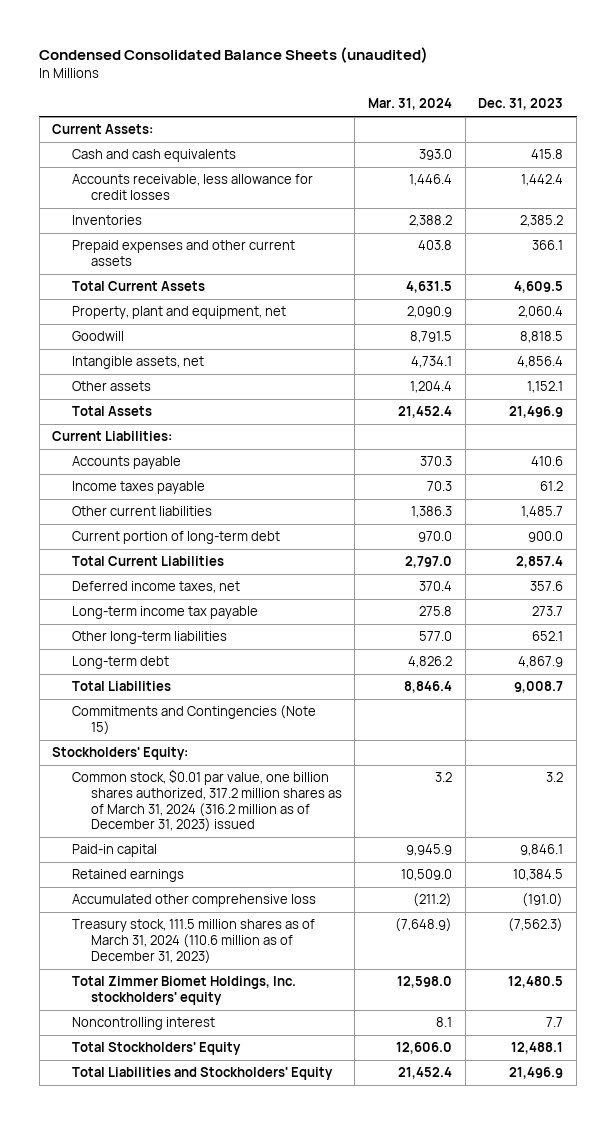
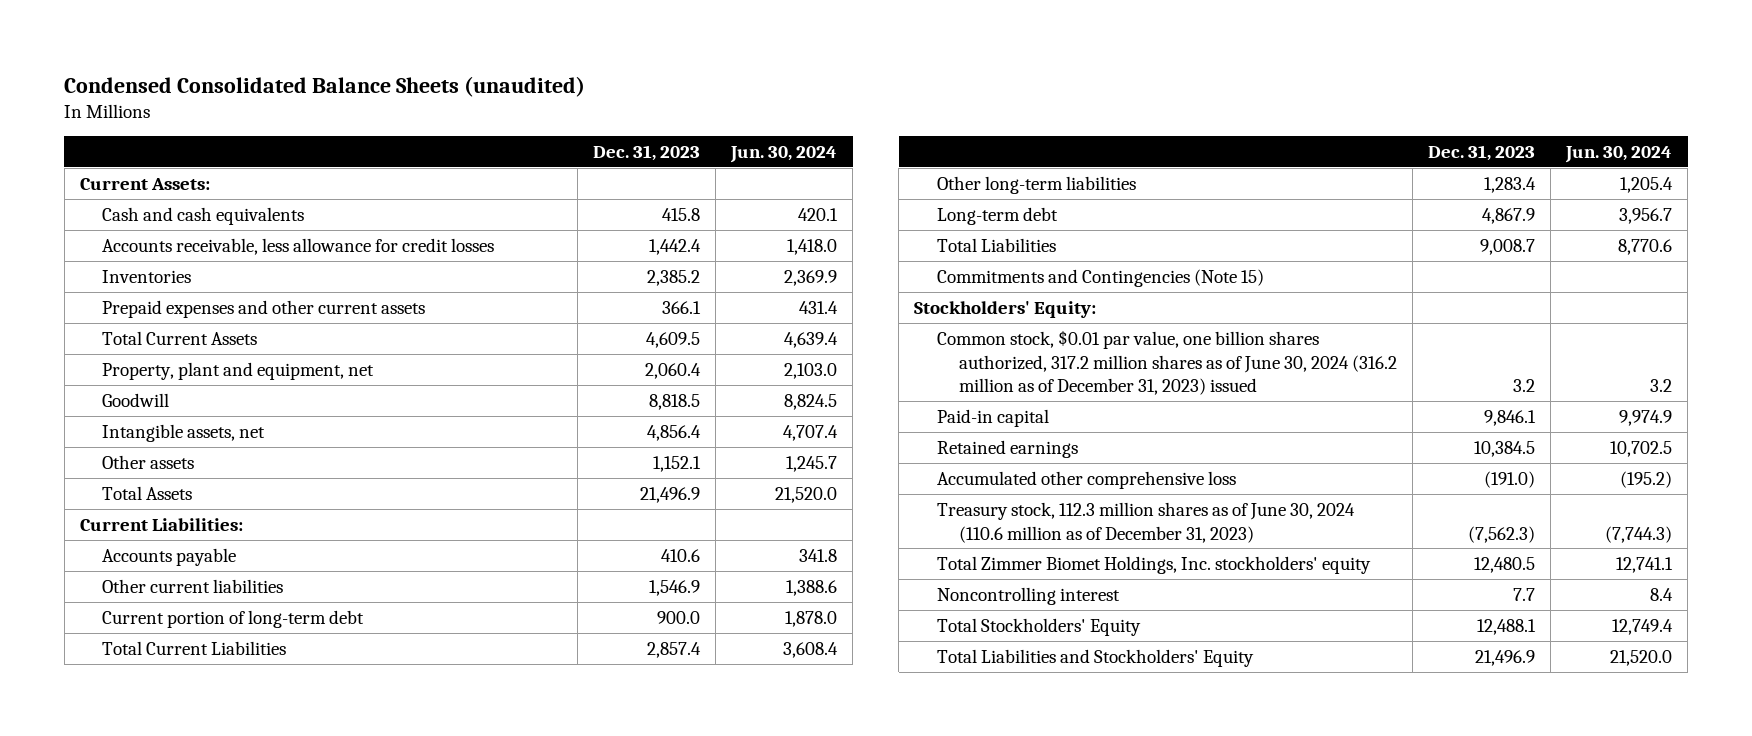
[367,98,452,111] Mar. 31, 2024 -> none
none -> [730,145,838,163] Jun. 30, 2024
[71,481,205,495] Income taxes payable -> none
[521,506,564,519] 1,485.7 -> [649,579,701,596] 1,546.9
[71,581,240,594] Deferred income taxes, net -> none
[71,606,258,620] Long-term income tax payable -> none
[532,631,564,642] 652.1 -> [1484,176,1537,193] 1,283.4
[71,769,342,833] Common stock, $0.01 par value, one billion shares authorized, 317.2 million shares as of March 31, 2024 (316.2 million as of December 31, 2023) issued -> [936,329,1398,396] Common stock, $0.01 par value, one billion shares authorized, 317.2 million shares as of June 30, 2024 (316.2 million as of December 31, 2023) issued
[71,919,315,964] Treasury stock, 111.5 million shares as of March 31, 2024 (110.6 million as of December 31, 2023) -> [936,501,1355,543] Treasury stock, 112.3 million shares as of June 30, 2024 (110.6 million as of December 31, 2023)

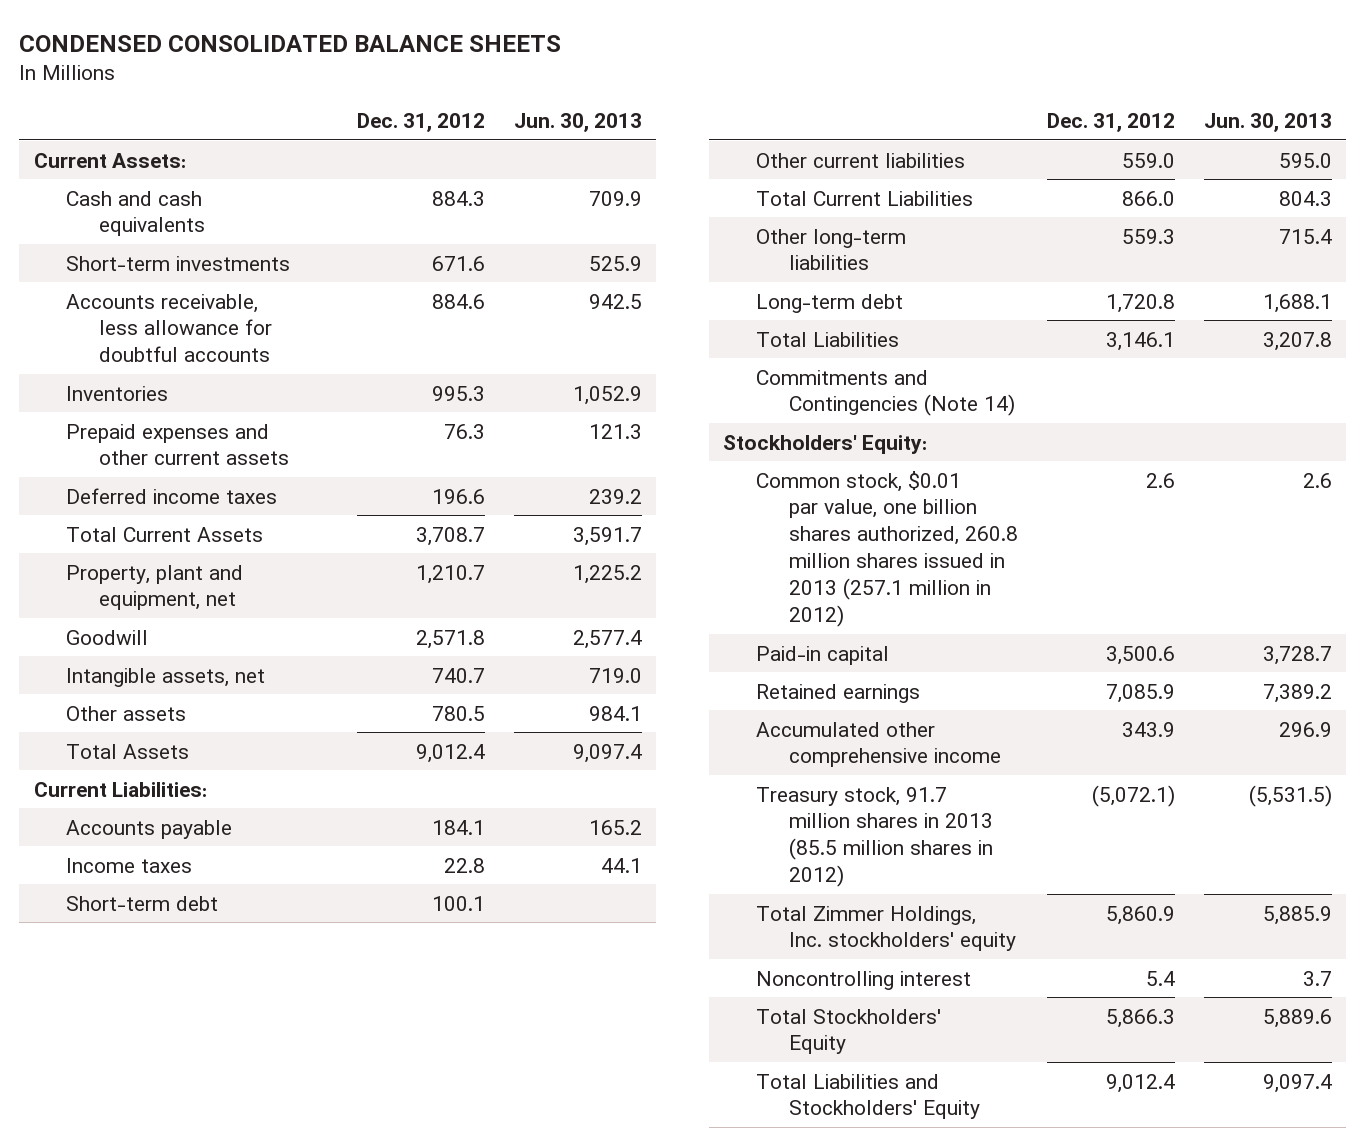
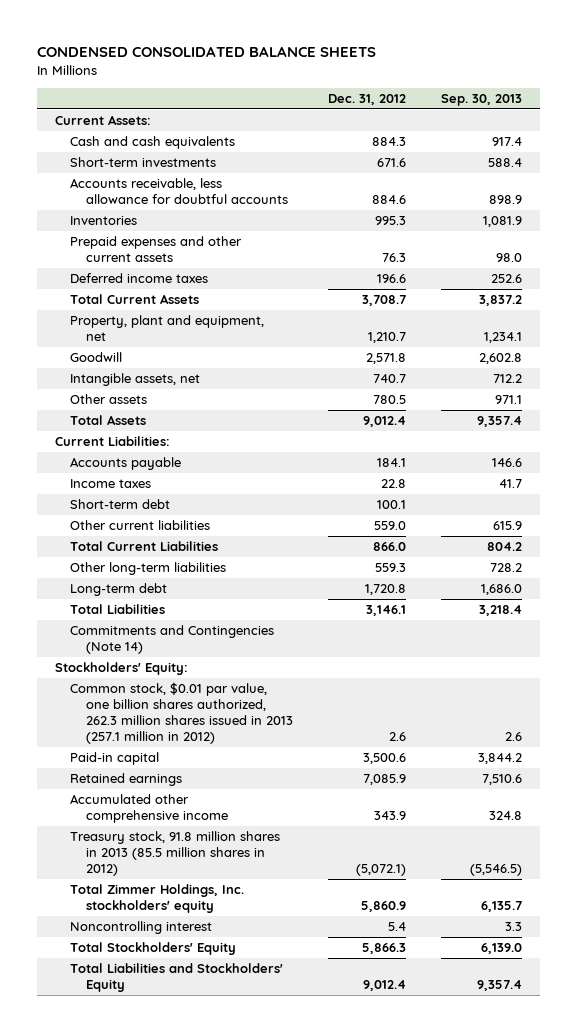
[513,112,642,132] Jun. 30, 2013 -> none
none -> [441,93,523,106] Sep. 30, 2013
[756,470,1018,627] Common stock, $0.01 par value, one billion shares authorized, 260.8 million shares issued in 2013 (257.1 million in 2012) -> [70,682,294,744] Common stock, $0.01 par value, one billion shares authorized, 262.3 million shares issued in 2013 (257.1 million in 2012)
[756,786,993,888] Treasury stock, 91.7 million shares in 2013 (85.5 million shares in 2012) -> [70,831,281,876] Treasury stock, 91.8 million shares in 2013 (85.5 million shares in 2012)

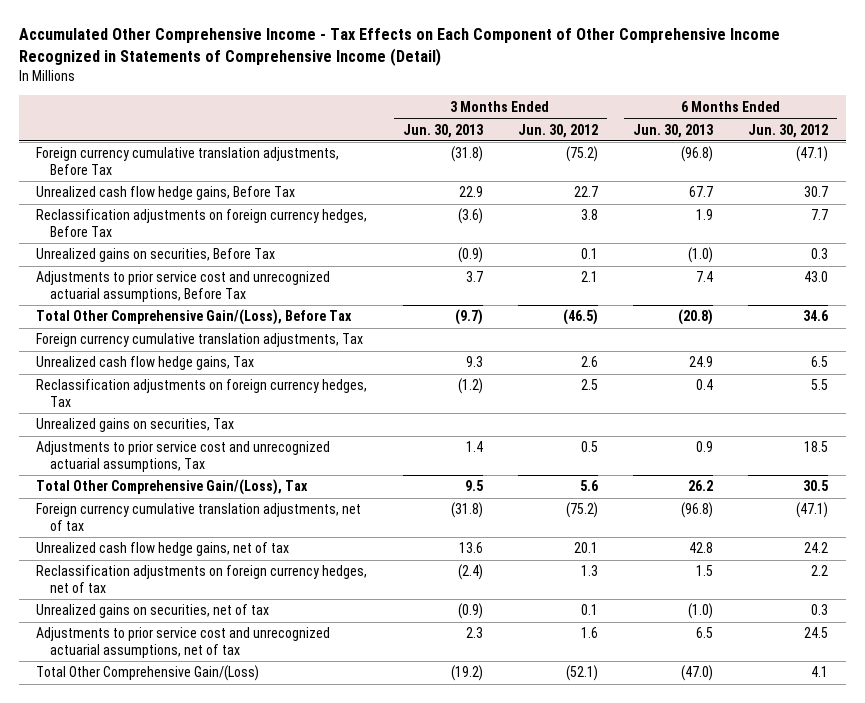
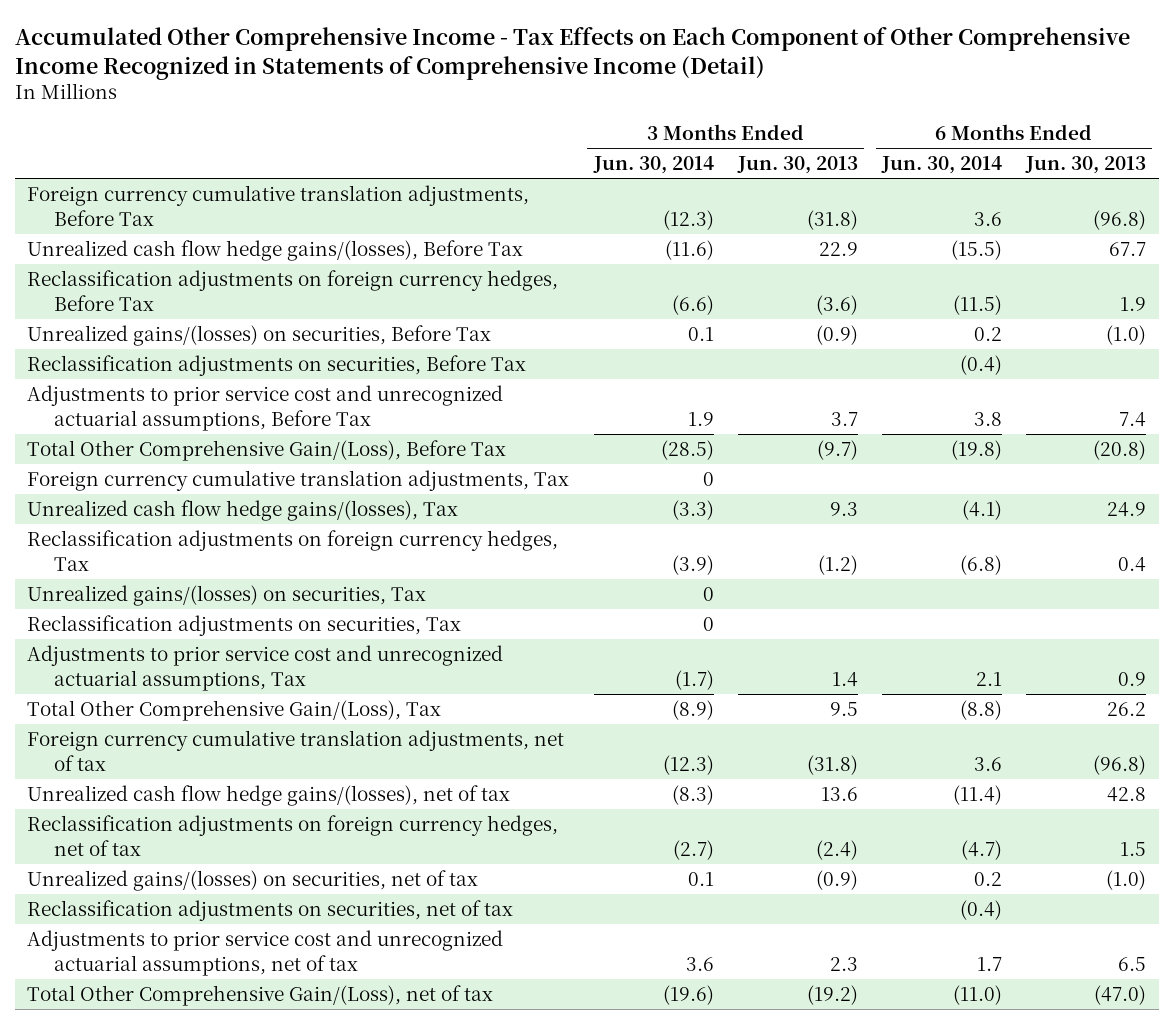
[517,123,598,138] Jun. 30, 2012 -> none
[748,123,829,138] Jun. 30, 2012 -> none
none -> [592,156,714,175] Jun. 30, 2014
none -> [881,156,1003,175] Jun. 30, 2014
[36,186,296,201] Unrealized cash flow hedge gains, Before Tax -> [27,239,524,261] Unrealized cash flow hedge gains/(losses), Before Tax
[36,248,276,263] Unrealized gains on securities, Before Tax -> [27,324,492,346] Unrealized gains/(losses) on securities, Before Tax
none -> [27,354,527,376] Reclassification adjustments on securities, Before Tax
[36,356,255,371] Unrealized cash flow hedge gains, Tax -> [27,499,459,521] Unrealized cash flow hedge gains/(losses), Tax
[36,418,235,433] Unrealized gains on securities, Tax -> [27,584,427,606] Unrealized gains/(losses) on securities, Tax
none -> [27,614,462,636] Reclassification adjustments on securities, Tax
[36,542,290,557] Unrealized cash flow hedge gains, net of tax -> [27,784,511,806] Unrealized cash flow hedge gains/(losses), net of tax
[36,604,270,619] Unrealized gains on securities, net of tax -> [27,869,479,891] Unrealized gains/(losses) on securities, net of tax
none -> [27,899,514,921] Reclassification adjustments on securities, net of tax
[36,665,260,682] Total Other Comprehensive Gain/(Loss) -> [27,984,494,1006] Total Other Comprehensive Gain/(Loss), net of tax

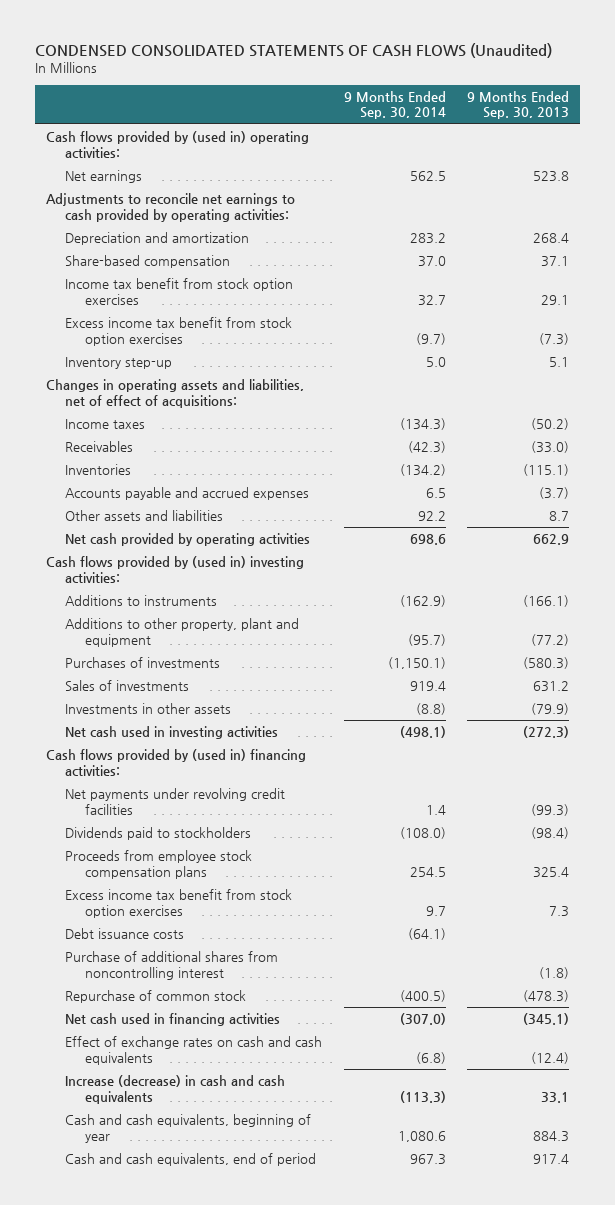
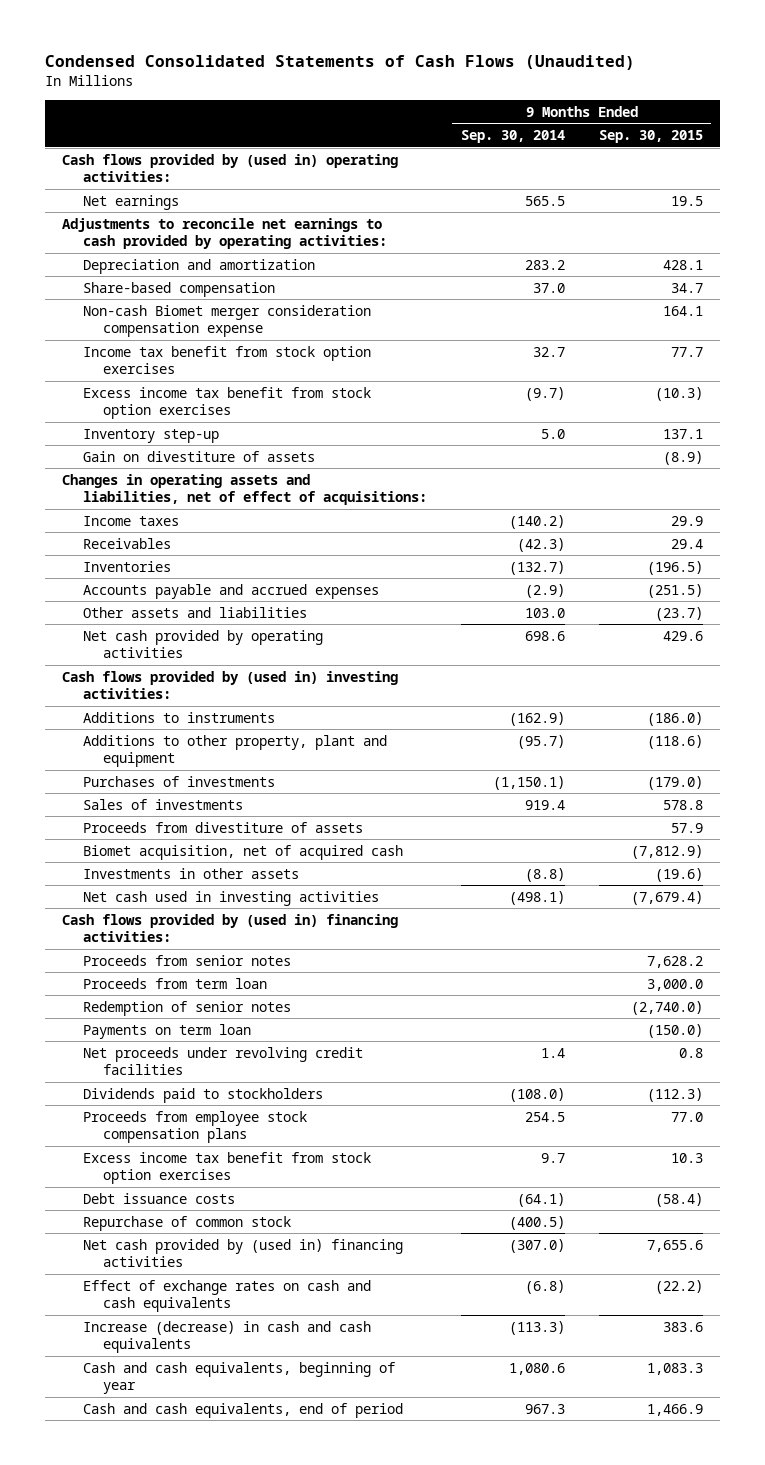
[34,42,552,58] CONDENSED CONSOLIDATED STATEMENTS OF CASH FLOWS (Unaudited) -> [45,55,636,71] Condensed Consolidated Statements of Cash Flows (Unaudited)
[467,90,570,120] 9 Months Ended Sep. 30, 2013 -> none
none -> [598,129,703,143] Sep. 30, 2015
[409,171,446,182] 562.5 -> [524,195,565,206] 565.5
none -> [82,304,371,338] Non-cash Biomet merger consideration compensation expense
none -> [82,450,315,462] Gain on divestiture of assets
[399,418,446,431] (134.3) -> [508,514,565,529] (140.2)
[399,464,446,477] (134.2) -> [508,560,565,575] (132.7)
[425,488,446,499] 6.5 -> [524,583,565,598] (2.9)
[417,511,446,522] 92.2 -> [524,607,565,618] 103.0
none -> [82,821,363,833] Proceeds from divestiture of assets
none -> [82,844,403,860] Biomet acquisition, net of acquired cash
none -> [82,954,291,966] Proceeds from senior notes
none -> [82,977,267,989] Proceeds from term loan
none -> [82,1000,291,1016] Redemption of senior notes
none -> [82,1023,251,1039] Payments on term loan
[65,788,286,815] Net payments under revolving credit facilities -> [82,1046,363,1076] Net proceeds under revolving credit facilities
[65,951,279,980] Purchase of additional shares from noncontrolling interest -> none
[65,1013,281,1027] Net cash used in financing activities -> [82,1238,403,1268] Net cash provided by (used in) financing activities

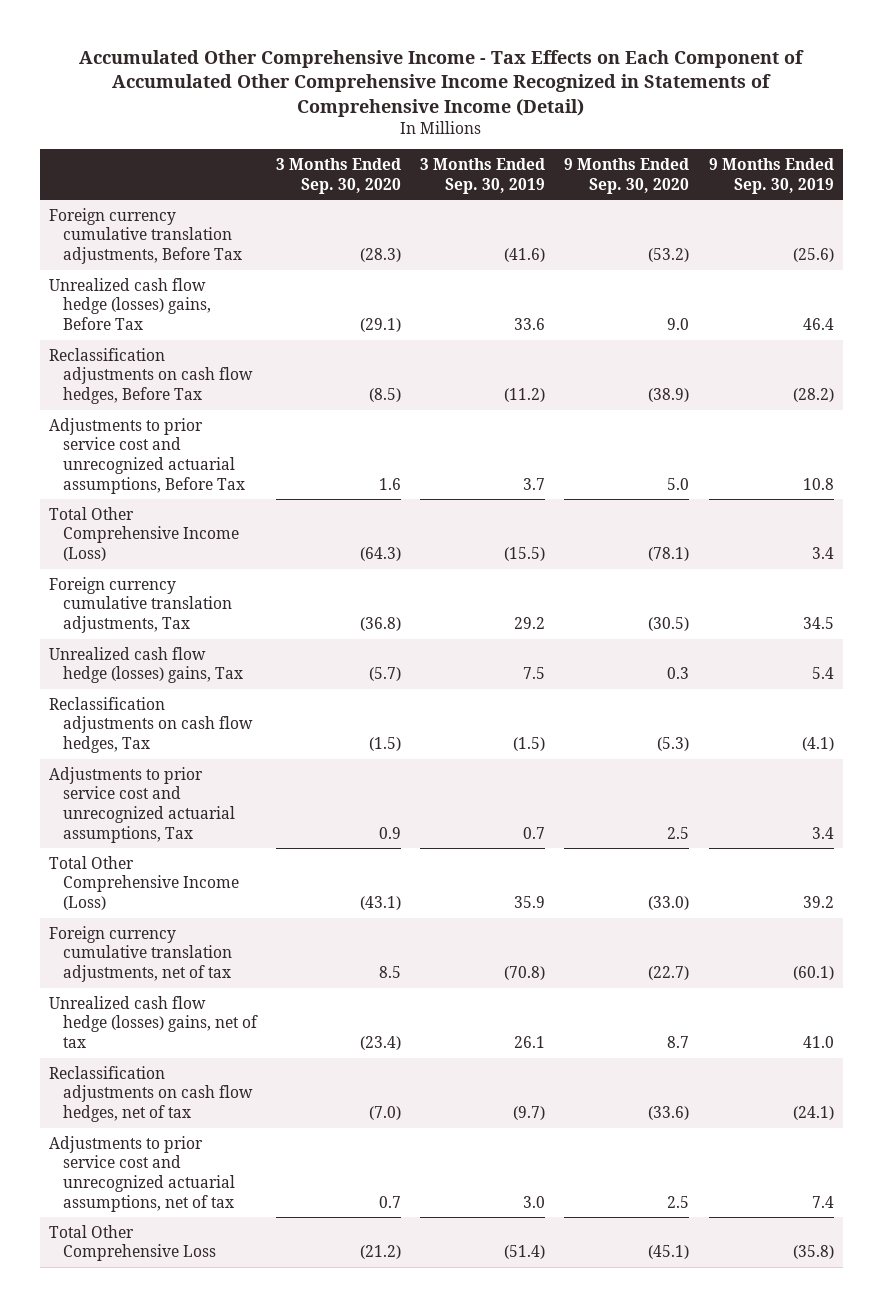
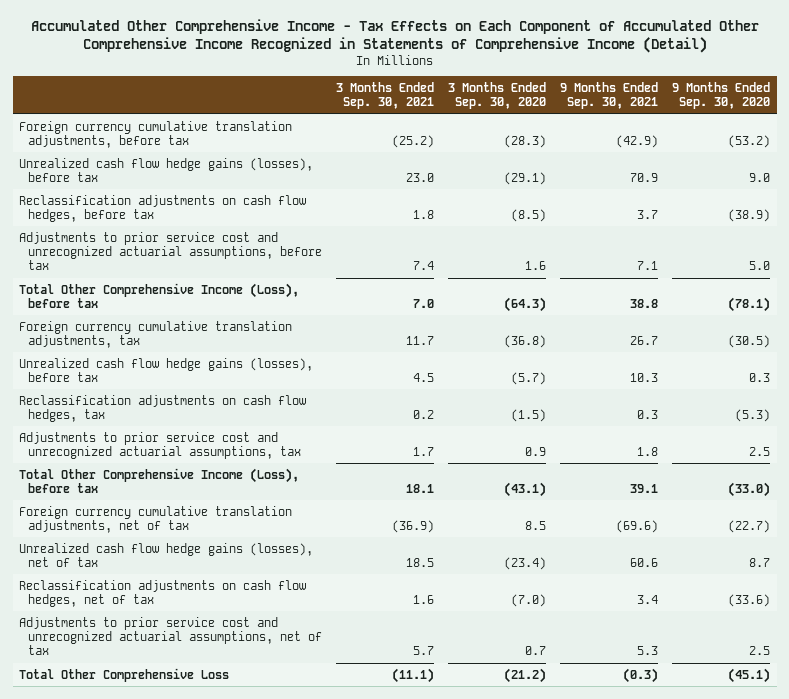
[420,157,546,194] 3 Months Ended Sep. 30, 2019 -> none
[708,157,834,194] 9 Months Ended Sep. 30, 2019 -> none
none -> [335,82,434,110] 3 Months Ended Sep. 30, 2021
none -> [559,82,658,110] 9 Months Ended Sep. 30, 2021
[49,207,243,265] Foreign currency cumulative translation adjustments, Before Tax -> [19,120,293,148] Foreign currency cumulative translation adjustments, before tax
[49,277,212,331] Unrealized cash flow hedge (losses) gains, Before Tax -> [19,157,314,182] Unrealized cash flow hedge gains (losses), before tax
[49,347,254,405] Reclassification adjustments on cash flow hedges, Before Tax -> [19,194,307,222] Reclassification adjustments on cash flow hedges, before tax
[49,417,246,494] Adjustments to prior service cost and unrecognized actuarial assumptions, Before Tax -> [19,231,322,271] Adjustments to prior service cost and unrecognized actuarial assumptions, before tax
[49,506,240,562] Total Other Comprehensive Income (Loss) -> [19,282,300,308] Total Other Comprehensive Income (Loss), before tax
[49,576,233,634] Foreign currency cumulative translation adjustments, Tax -> [19,320,293,348] Foreign currency cumulative translation adjustments, tax
[49,646,244,684] Unrealized cash flow hedge (losses) gains, Tax -> [19,357,314,382] Unrealized cash flow hedge gains (losses), before tax
[49,696,254,754] Reclassification adjustments on cash flow hedges, Tax -> [19,394,307,422] Reclassification adjustments on cash flow hedges, tax
[49,766,236,843] Adjustments to prior service cost and unrecognized actuarial assumptions, Tax -> [19,431,301,459] Adjustments to prior service cost and unrecognized actuarial assumptions, tax
[49,855,240,911] Total Other Comprehensive Income (Loss) -> [19,467,300,493] Total Other Comprehensive Income (Loss), before tax
[49,995,259,1049] Unrealized cash flow hedge (losses) gains, net of tax -> [19,542,314,567] Unrealized cash flow hedge gains (losses), net of tax

